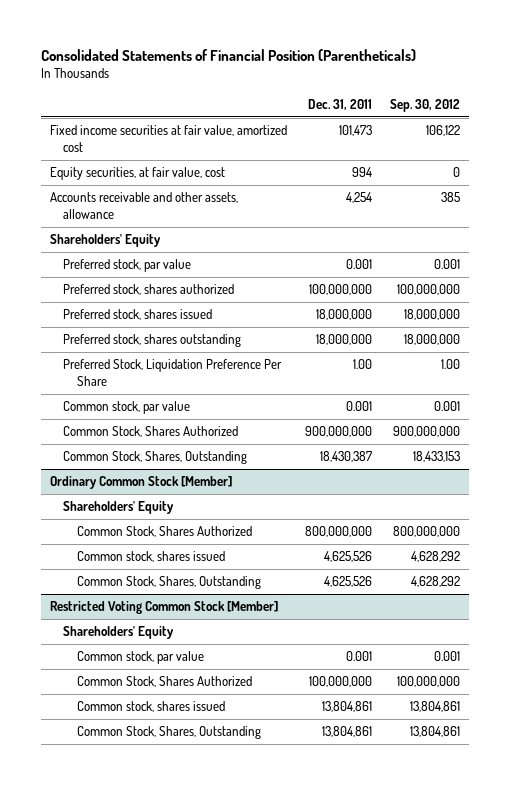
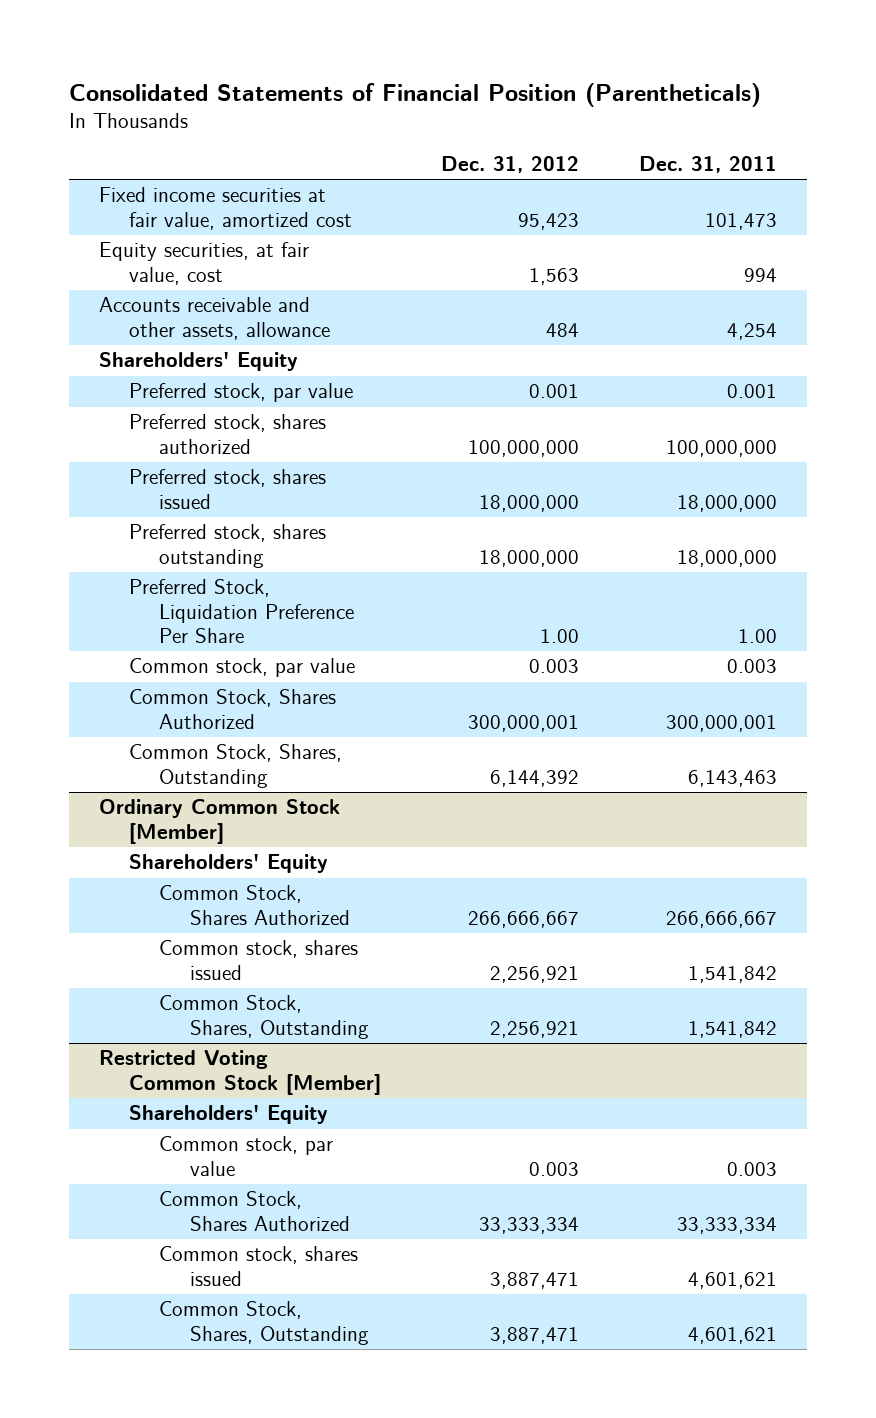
[389,98,460,112] Sep. 30, 2012 -> none
none -> [440,156,579,174] Dec. 31, 2012
[345,401,372,412] 0.001 -> [726,659,777,674] 0.003
[304,426,372,438] 900,000,000 -> [665,714,777,732] 300,000,001
[319,451,372,463] 18,430,387 -> [687,769,777,787] 6,143,463
[304,526,372,538] 800,000,000 -> [665,910,777,928] 266,666,667
[323,551,372,563] 4,625,526 -> [687,965,777,983] 1,541,842
[323,576,372,588] 4,625,526 -> [687,1020,777,1038] 1,541,842
[345,651,372,662] 0.001 -> [726,1161,777,1176] 0.003
[308,676,372,688] 100,000,000 -> [676,1216,777,1234] 33,333,334
[321,701,372,713] 13,804,861 -> [687,1271,777,1289] 4,601,621
[321,726,372,738] 13,804,861 -> [687,1326,777,1344] 4,601,621

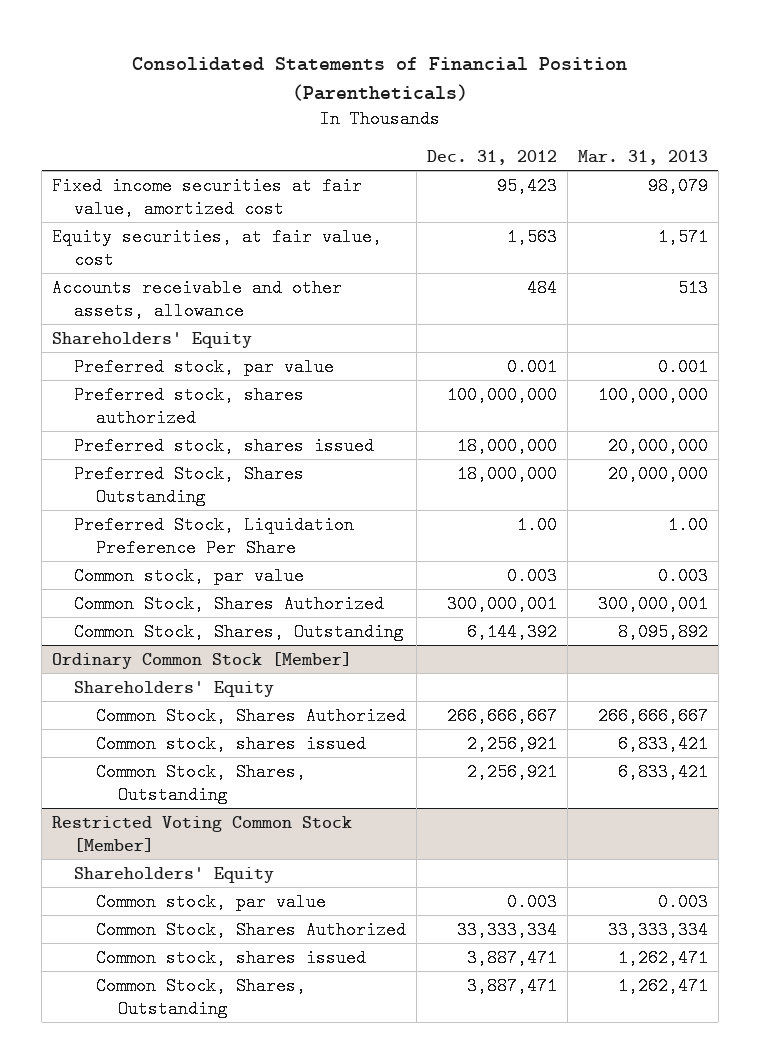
[638,156,777,174] Dec. 31, 2011 -> none
none -> [577,149,708,165] Mar. 31, 2013
[128,524,326,568] Preferred stock, shares outstanding -> [74,464,305,506] Preferred Stock, Shares Outstanding

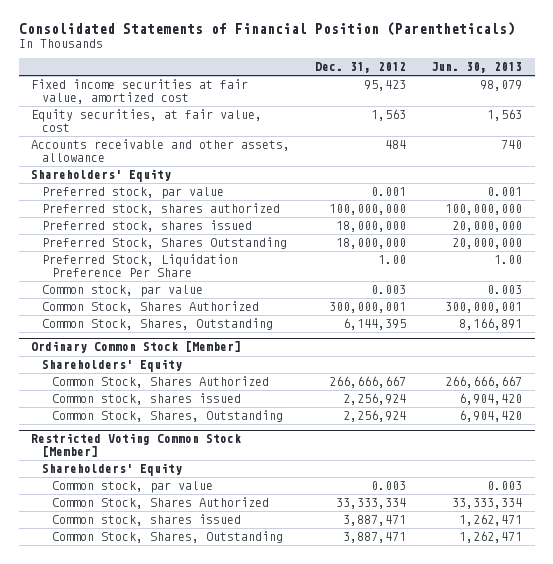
[577,149,708,165] Mar. 31, 2013 -> none
none -> [431,62,523,74] Jun. 30, 2013
[466,622,557,641] 6,144,392 -> [343,318,407,331] 6,144,395
[466,734,557,753] 2,256,921 -> [343,393,407,406] 2,256,924
[466,762,557,781] 2,256,921 -> [343,410,407,423] 2,256,924

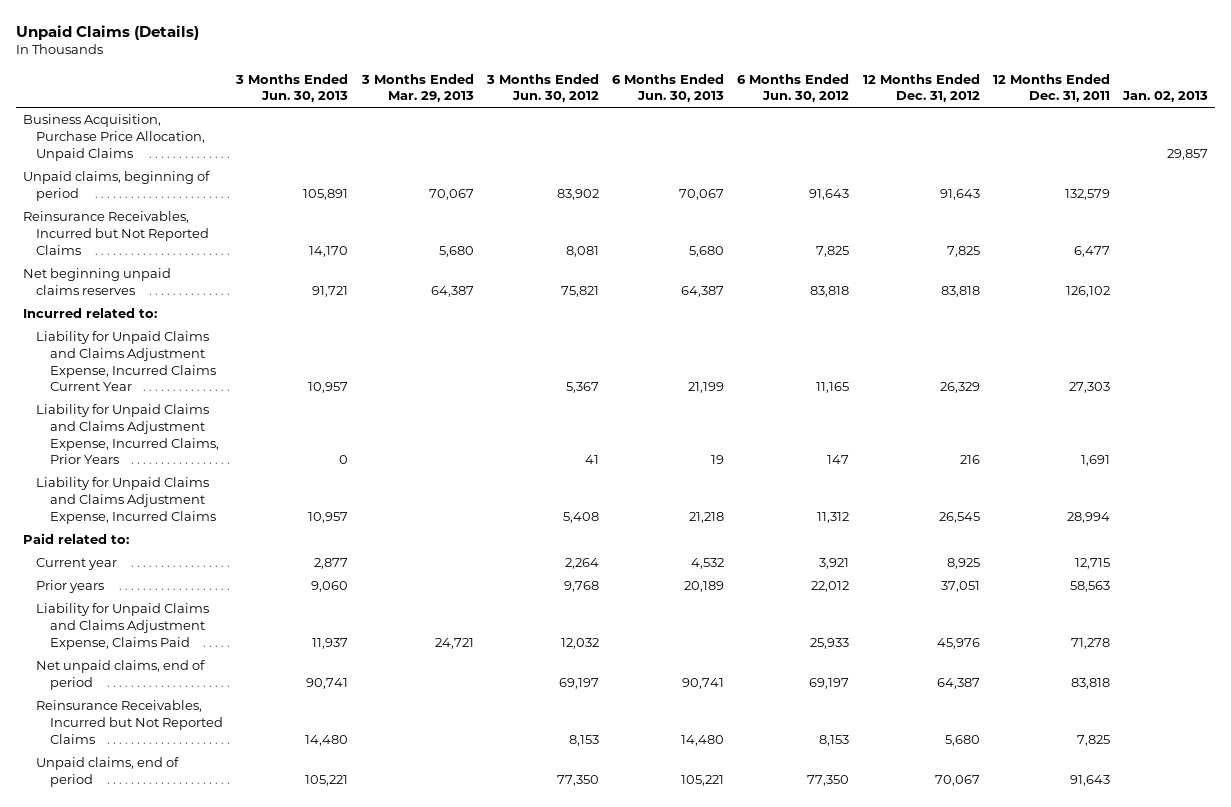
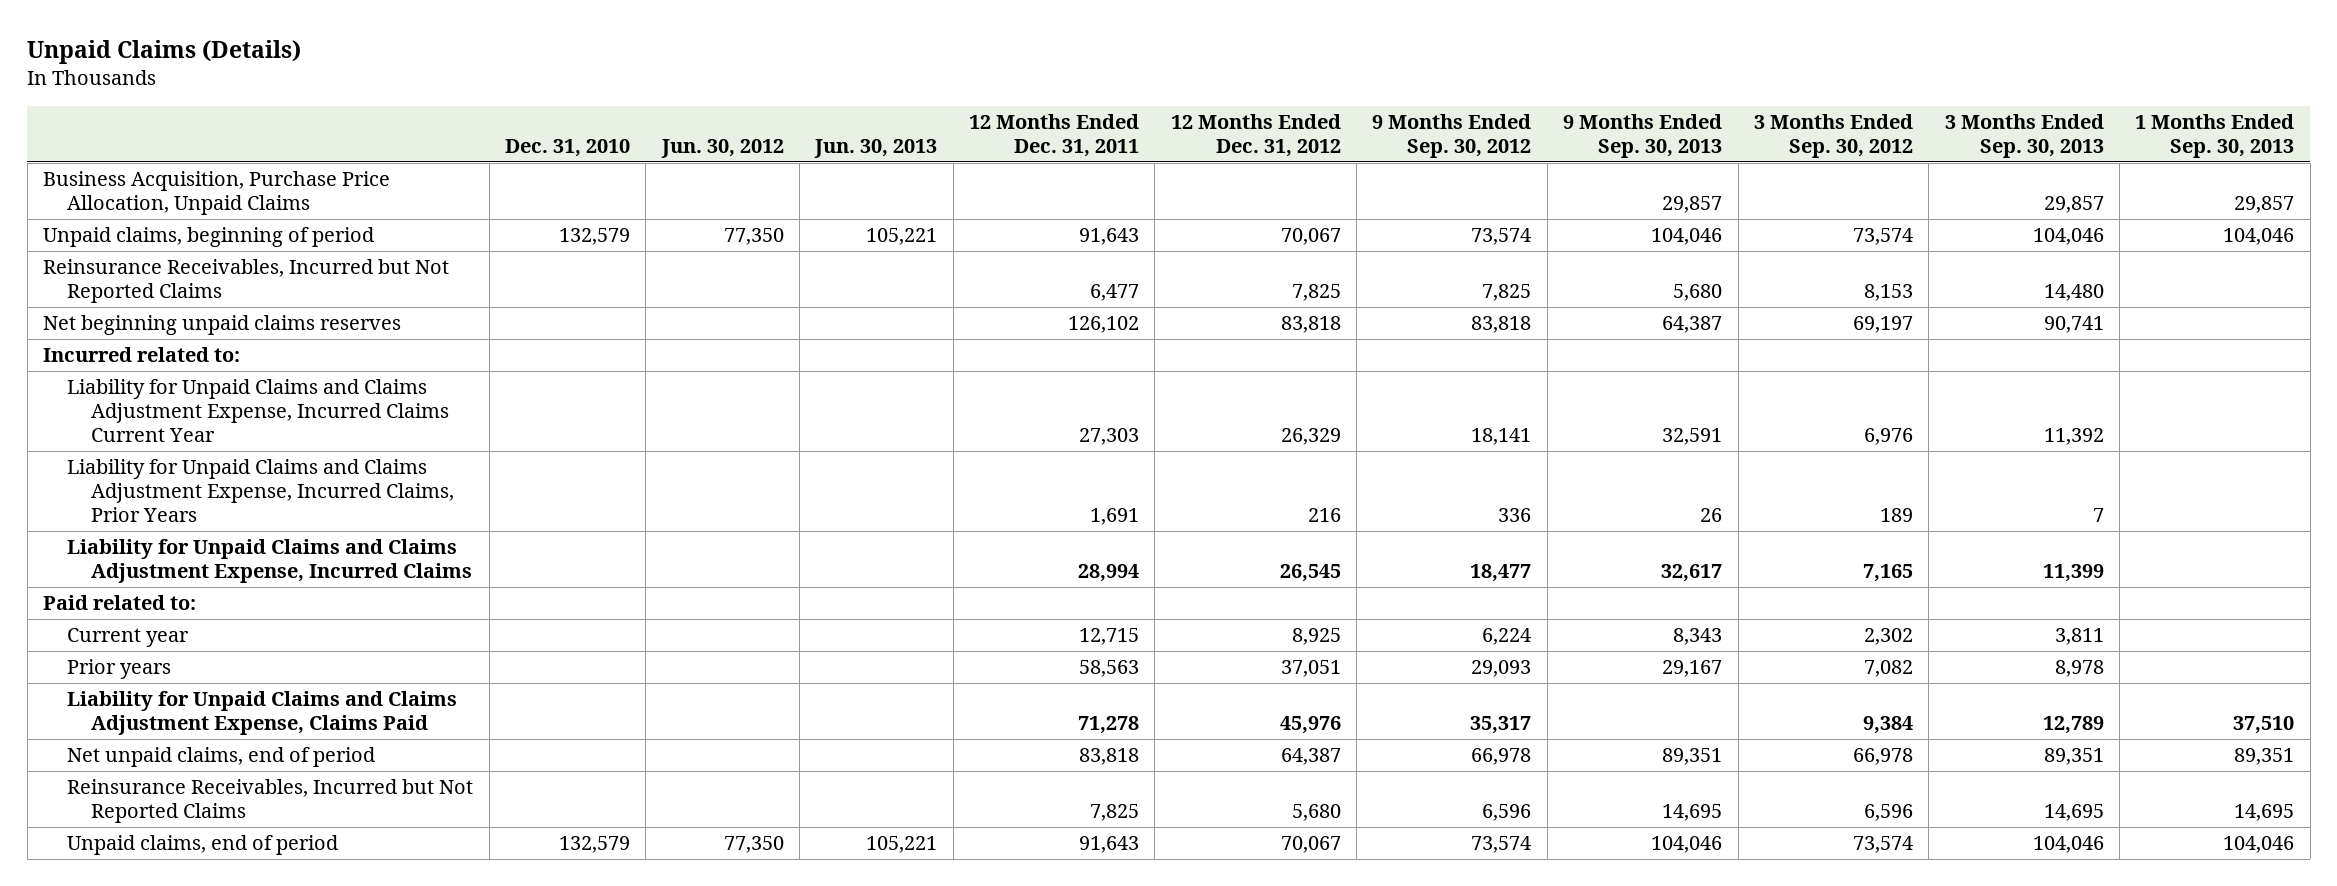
[235,73,349,103] 3 Months Ended Jun. 30, 2013 -> none
[360,73,474,103] 3 Months Ended Mar. 29, 2013 -> none
[485,73,599,103] 3 Months Ended Jun. 30, 2012 -> none
[612,73,725,103] 6 Months Ended Jun. 30, 2013 -> none
[737,73,850,103] 6 Months Ended Jun. 30, 2012 -> none
[1122,91,1209,103] Jan. 02, 2013 -> none
none -> [504,138,630,157] Dec. 31, 2010
none -> [660,138,784,158] Jun. 30, 2012
none -> [814,138,938,158] Jun. 30, 2013
none -> [1372,113,1532,158] 9 Months Ended Sep. 30, 2012
none -> [1563,113,1723,158] 9 Months Ended Sep. 30, 2013
none -> [1753,113,1913,158] 3 Months Ended Sep. 30, 2012
none -> [1944,113,2104,158] 3 Months Ended Sep. 30, 2013
none -> [2135,113,2295,158] 1 Months Ended Sep. 30, 2013
[939,188,980,200] 91,643 -> [1280,228,1341,246] 70,067
[1064,188,1110,200] 132,579 -> [1079,228,1140,246] 91,643

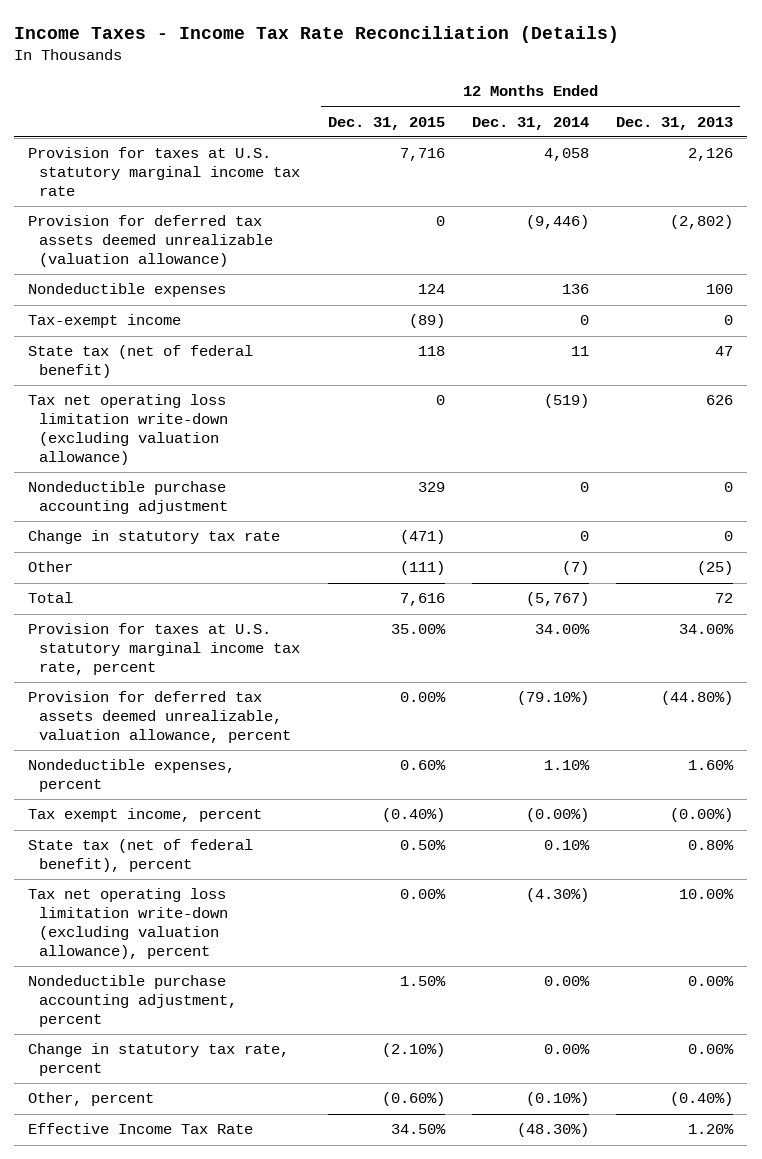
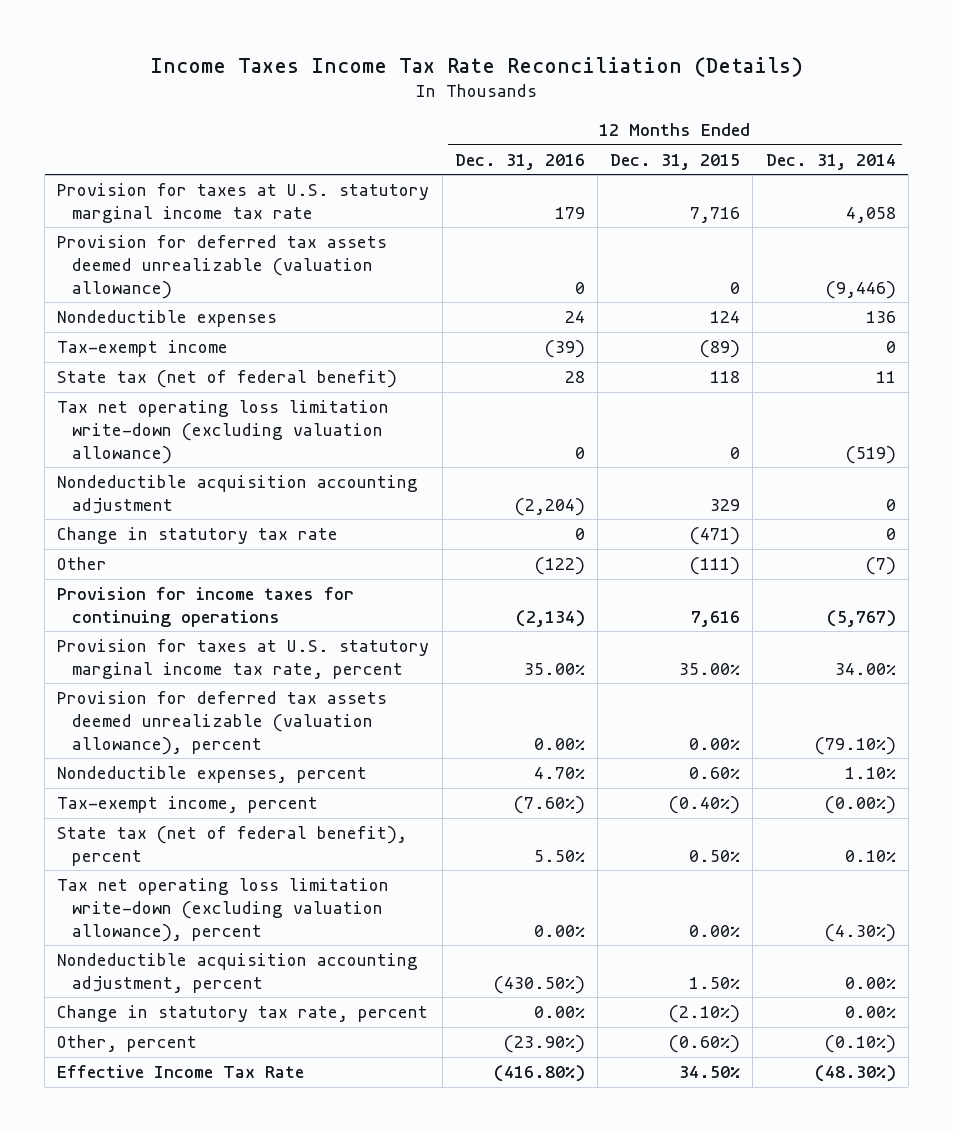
[14,25,620,43] Income Taxes - Income Tax Rate Reconciliation (Details) -> [149,56,803,77] Income Taxes Income Tax Rate Reconciliation (Details)
[616,116,734,130] Dec. 31, 2013 -> none
none -> [454,153,585,170] Dec. 31, 2016
[28,481,229,515] Nondeductible purchase accounting adjustment -> [57,475,419,514] Nondeductible acquisition accounting adjustment
[28,592,74,604] Total -> [57,587,355,627] Provision for income taxes for continuing operations
[28,691,292,743] Provision for deferred tax assets deemed unrealizable, valuation allowance, percent -> [57,691,388,755] Provision for deferred tax assets deemed unrealizable (valuation allowance), percent
[28,808,263,823] Tax exempt income, percent -> [57,796,319,814] Tax-exempt income, percent
[28,975,238,1027] Nondeductible purchase accounting adjustment, percent -> [57,953,419,993] Nondeductible acquisition accounting adjustment, percent

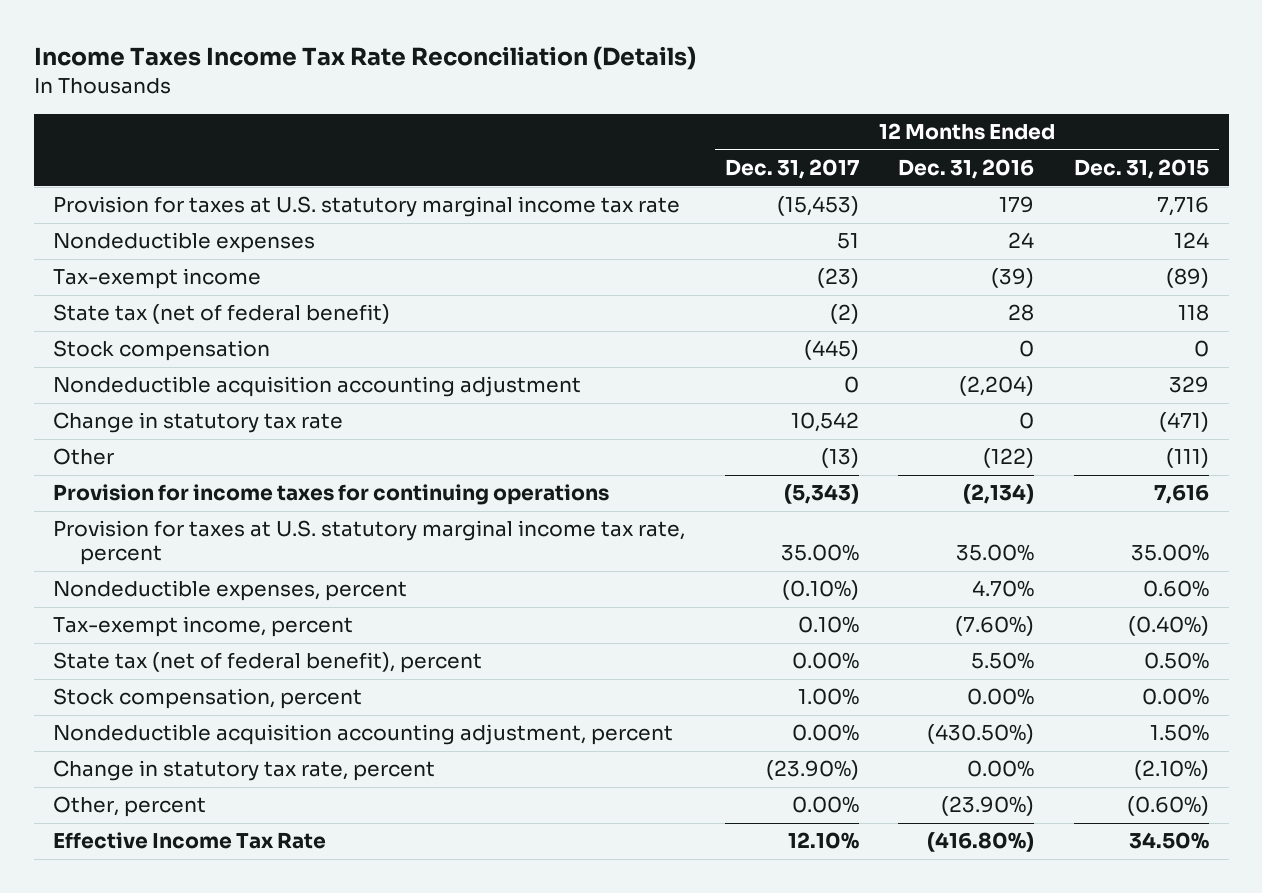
[765,153,896,170] Dec. 31, 2014 -> none
none -> [724,159,859,180] Dec. 31, 2017
[57,235,388,299] Provision for deferred tax assets deemed unrealizable (valuation allowance) -> none
[57,400,390,464] Tax net operating loss limitation write-down (excluding valuation allowance) -> none
none -> [53,340,271,362] Stock compensation
[57,691,388,755] Provision for deferred tax assets deemed unrealizable (valuation allowance), percent -> none
[57,878,390,942] Tax net operating loss limitation write-down (excluding valuation allowance), percent -> none
none -> [53,688,363,710] Stock compensation, percent

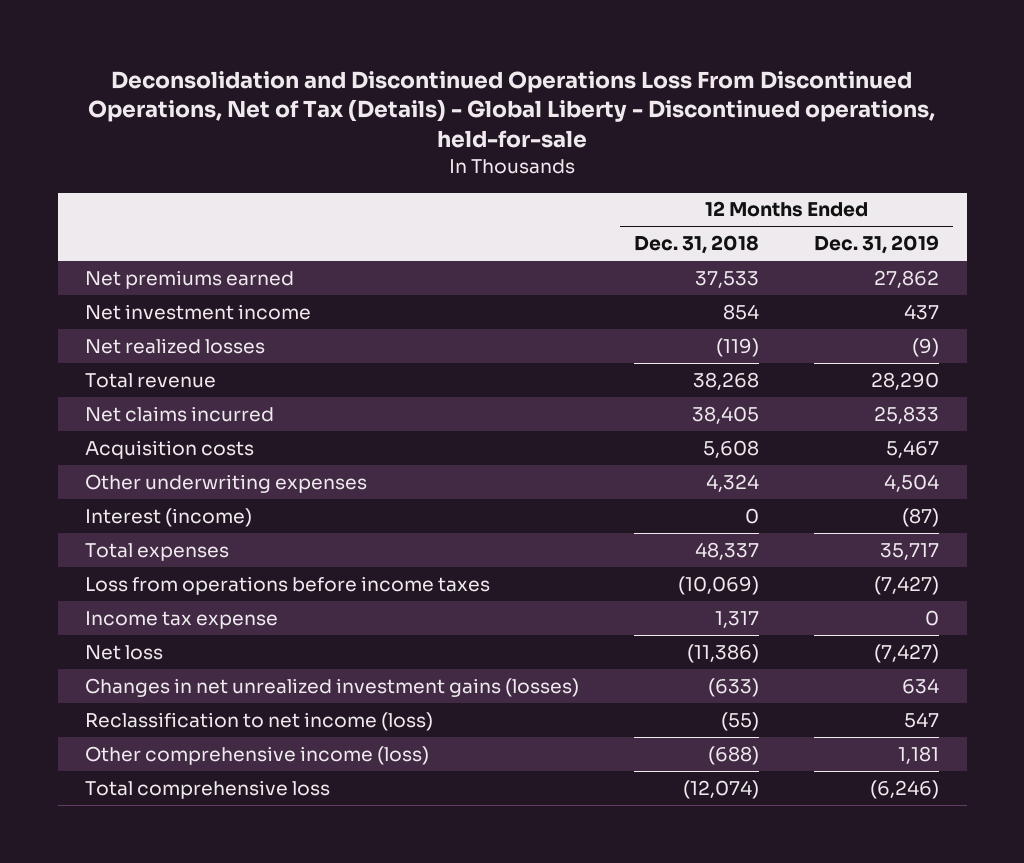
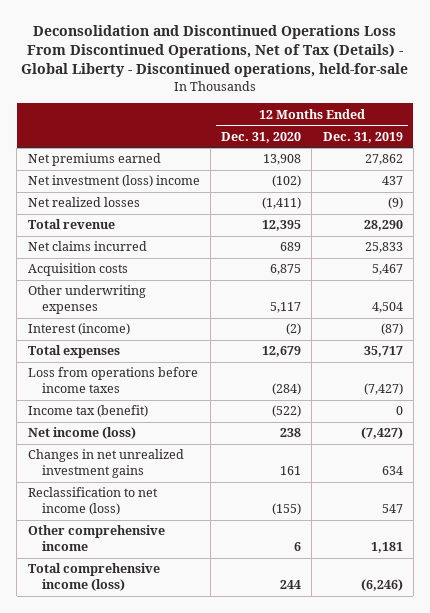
[634,235,760,255] Dec. 31, 2018 -> none
none -> [221,131,302,143] Dec. 31, 2020
[85,303,312,320] Net investment income -> [27,175,200,188] Net investment (loss) income
[85,610,279,629] Income tax expense -> [27,405,148,418] Income tax (benefit)
[85,644,164,660] Net loss -> [27,427,136,440] Net income (loss)
[85,677,580,697] Changes in net unrealized investment gains (losses) -> [27,449,184,479] Changes in net unrealized investment gains
[85,745,430,765] Other comprehensive income (loss) -> [27,525,165,552] Other comprehensive income
[85,779,331,799] Total comprehensive loss -> [27,563,160,592] Total comprehensive income (loss)

